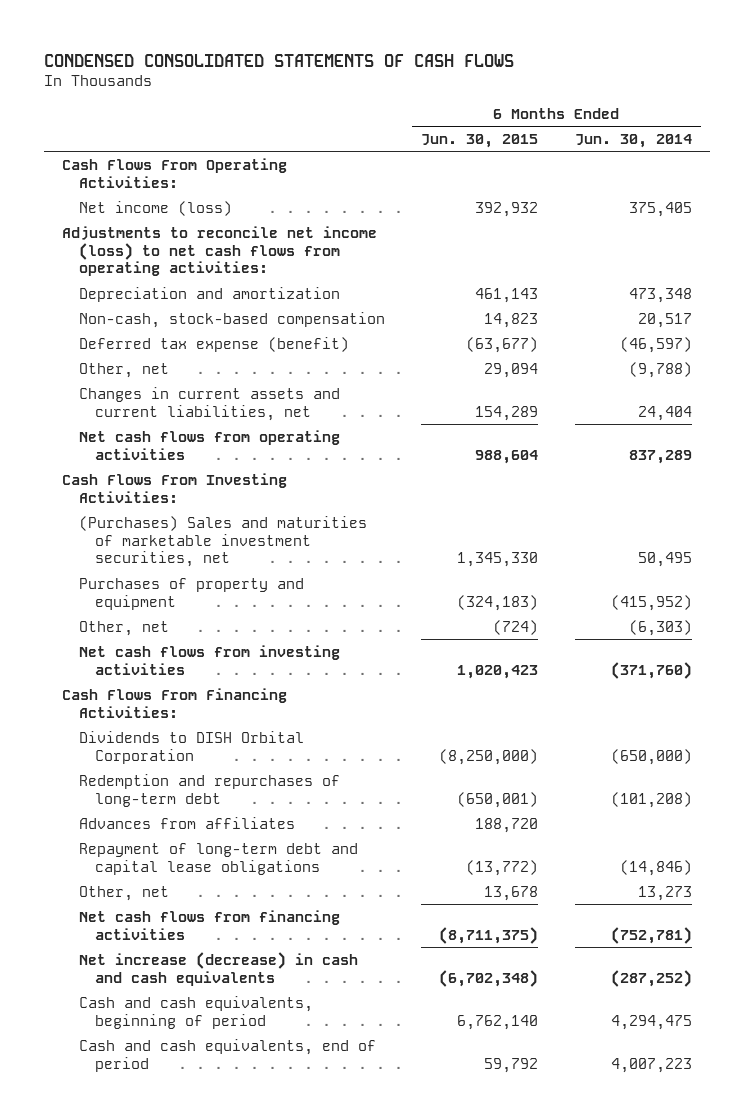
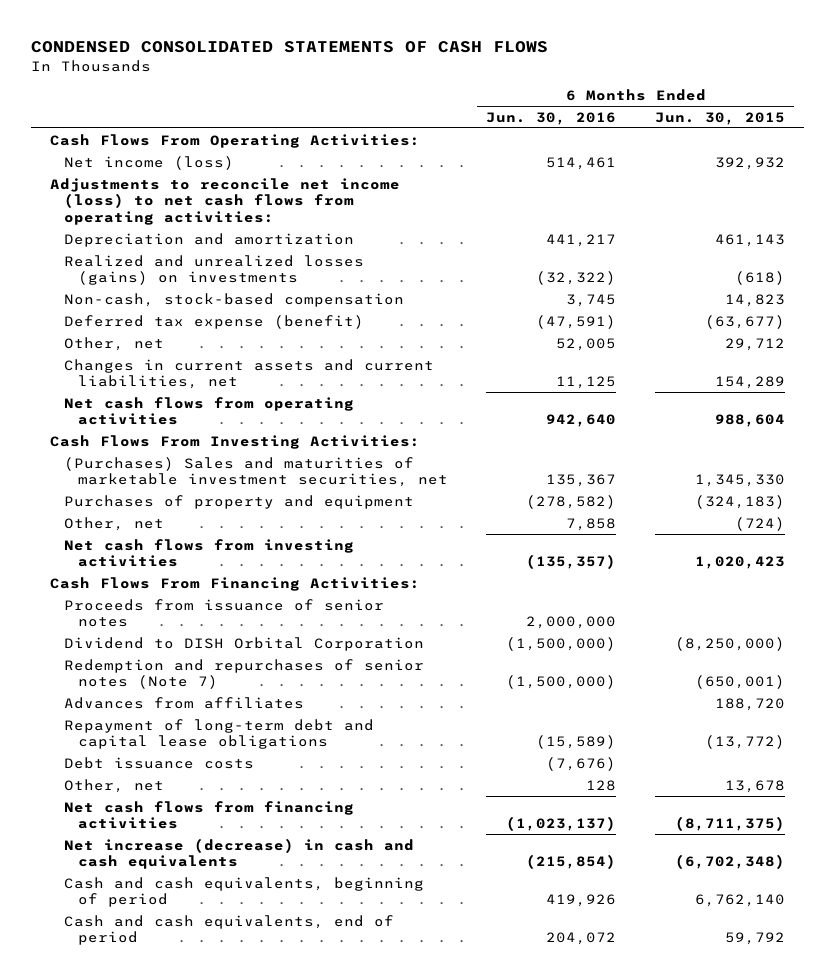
[574,134,692,149] Jun. 30, 2014 -> none
none -> [486,111,617,125] Jun. 30, 2016
none -> [64,254,365,286] Realized and unrealized losses (gains) on investments
[484,362,539,378] 29,094 -> [724,337,785,351] 29,712
none -> [64,598,385,628] Proceeds from issuance of senior notes
[78,730,304,764] Dividends to DISH Orbital Corporation -> [64,636,425,651] Dividend to DISH Orbital Corporation
[78,773,340,807] Redemption and repurchases of long-term debt -> [64,658,425,690] Redemption and repurchases of senior notes (Note 7)
none -> [64,756,255,769] Debt issuance costs

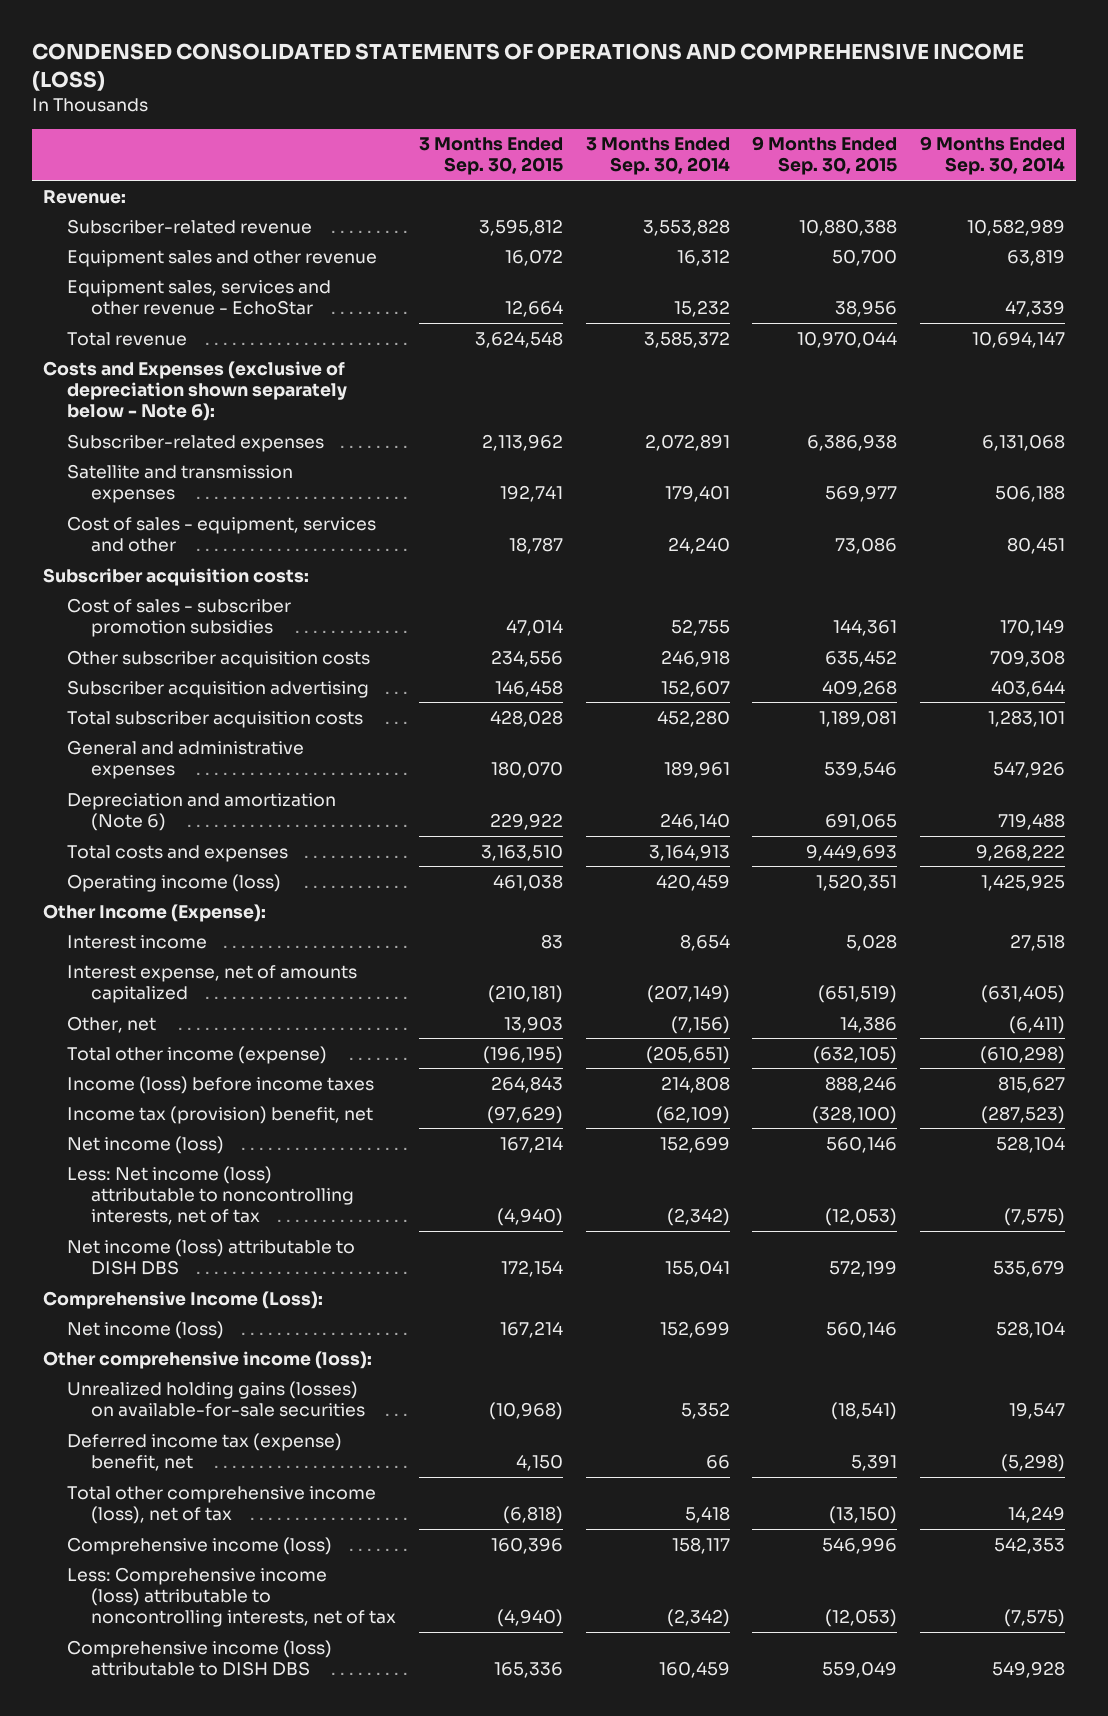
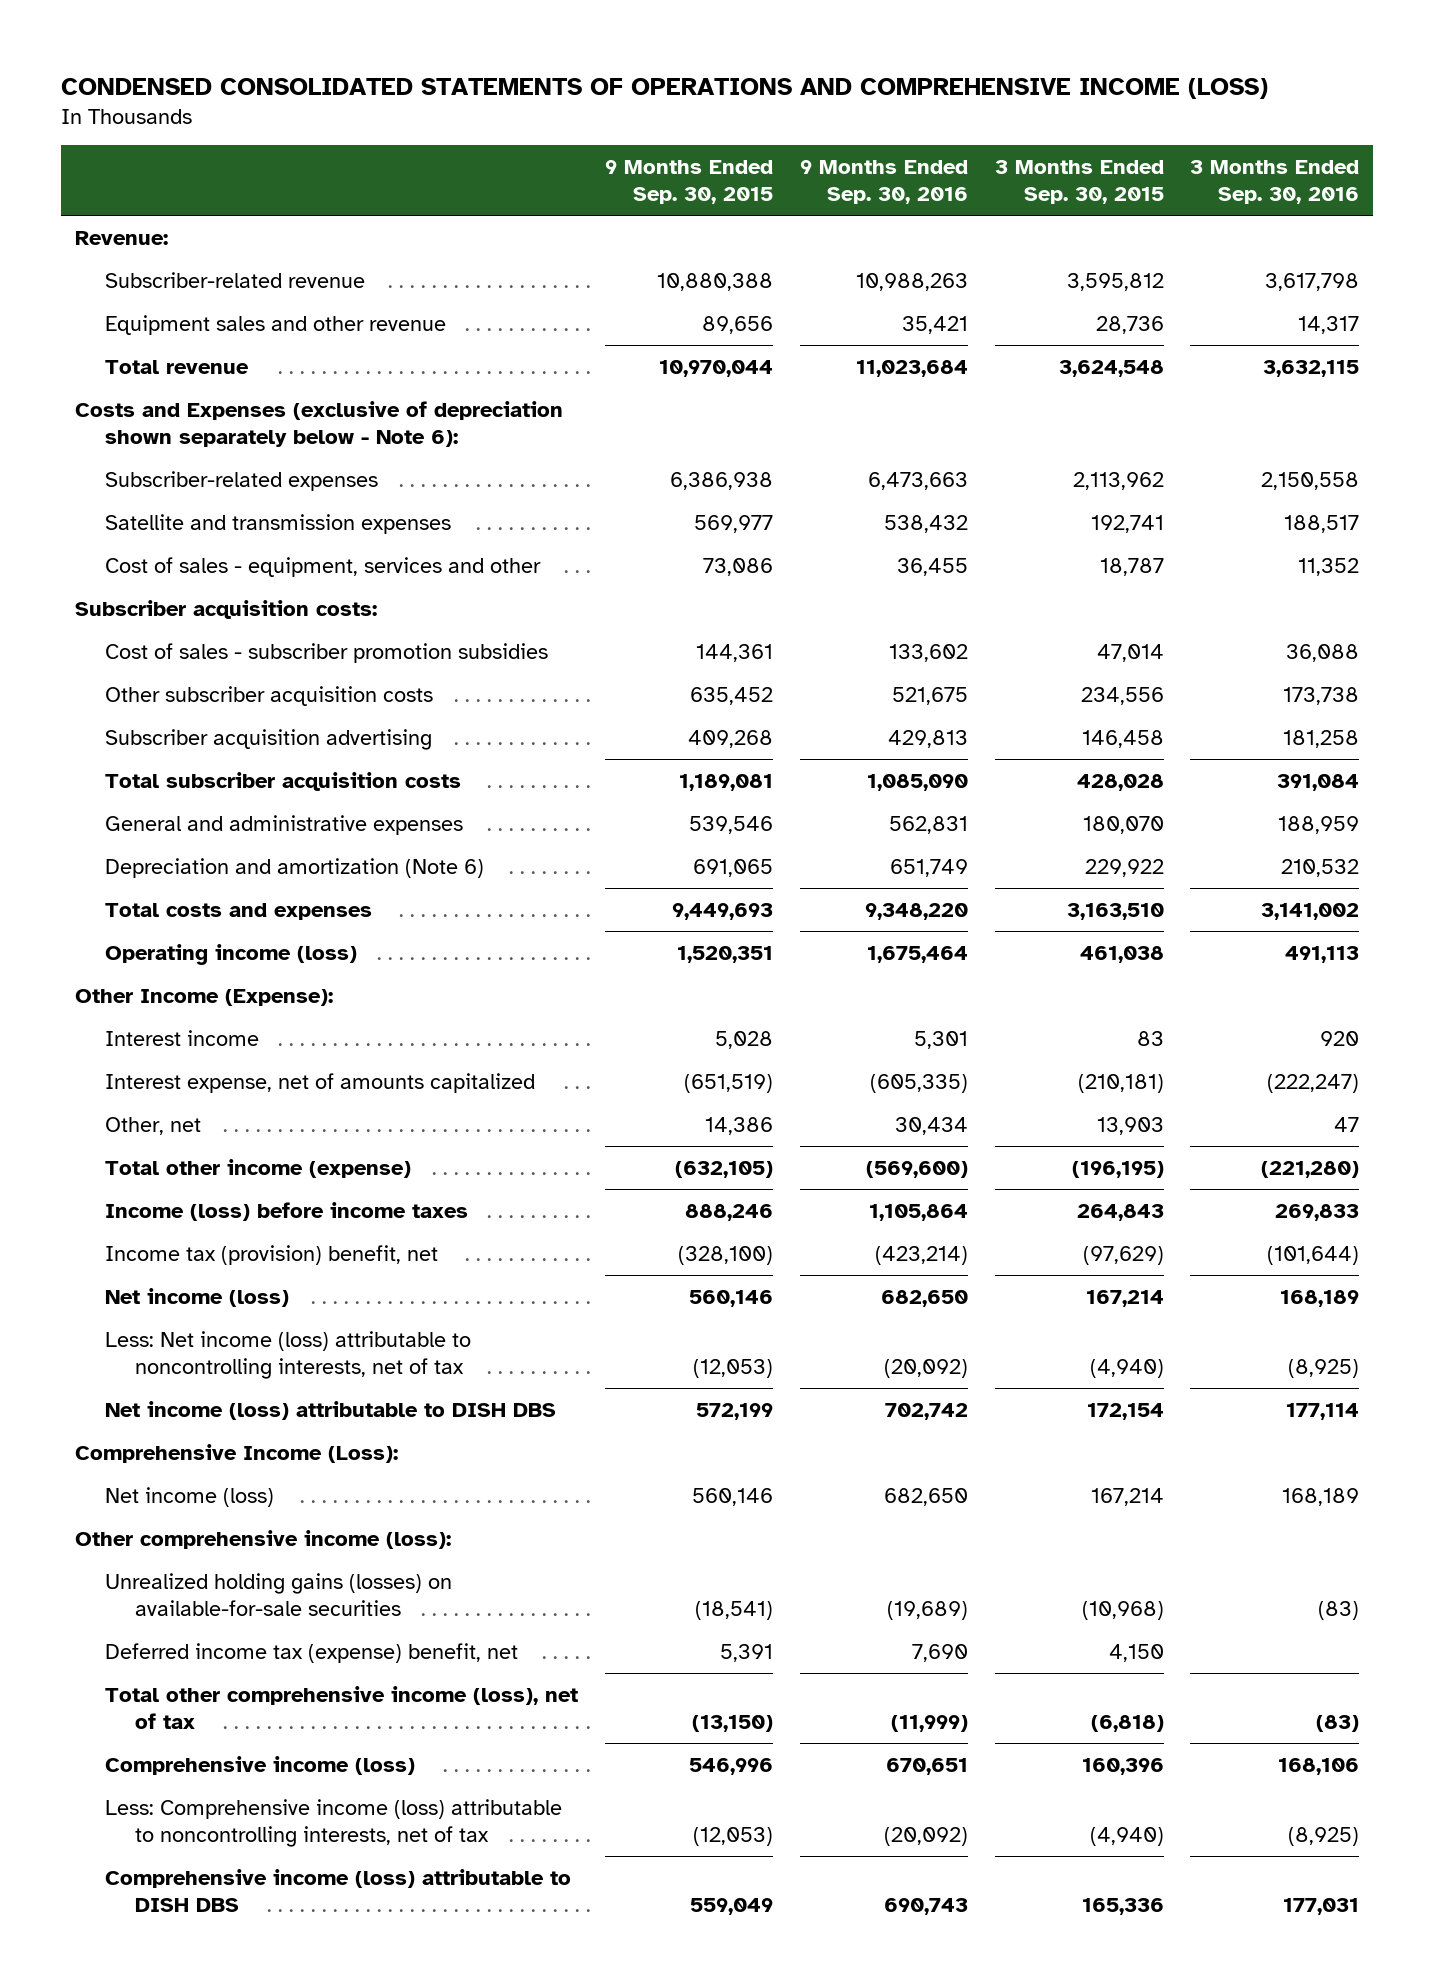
[585,137,730,176] 3 Months Ended Sep. 30, 2014 -> none
[919,136,1065,176] 9 Months Ended Sep. 30, 2014 -> none
none -> [799,160,968,204] 9 Months Ended Sep. 30, 2016
none -> [1190,160,1360,204] 3 Months Ended Sep. 30, 2016
[67,279,332,315] Equipment sales, services and other revenue - EchoStar -> none
[504,248,563,266] 16,072 -> [1095,315,1164,334] 28,736
[832,248,898,266] 50,700 -> [701,315,773,334] 89,656

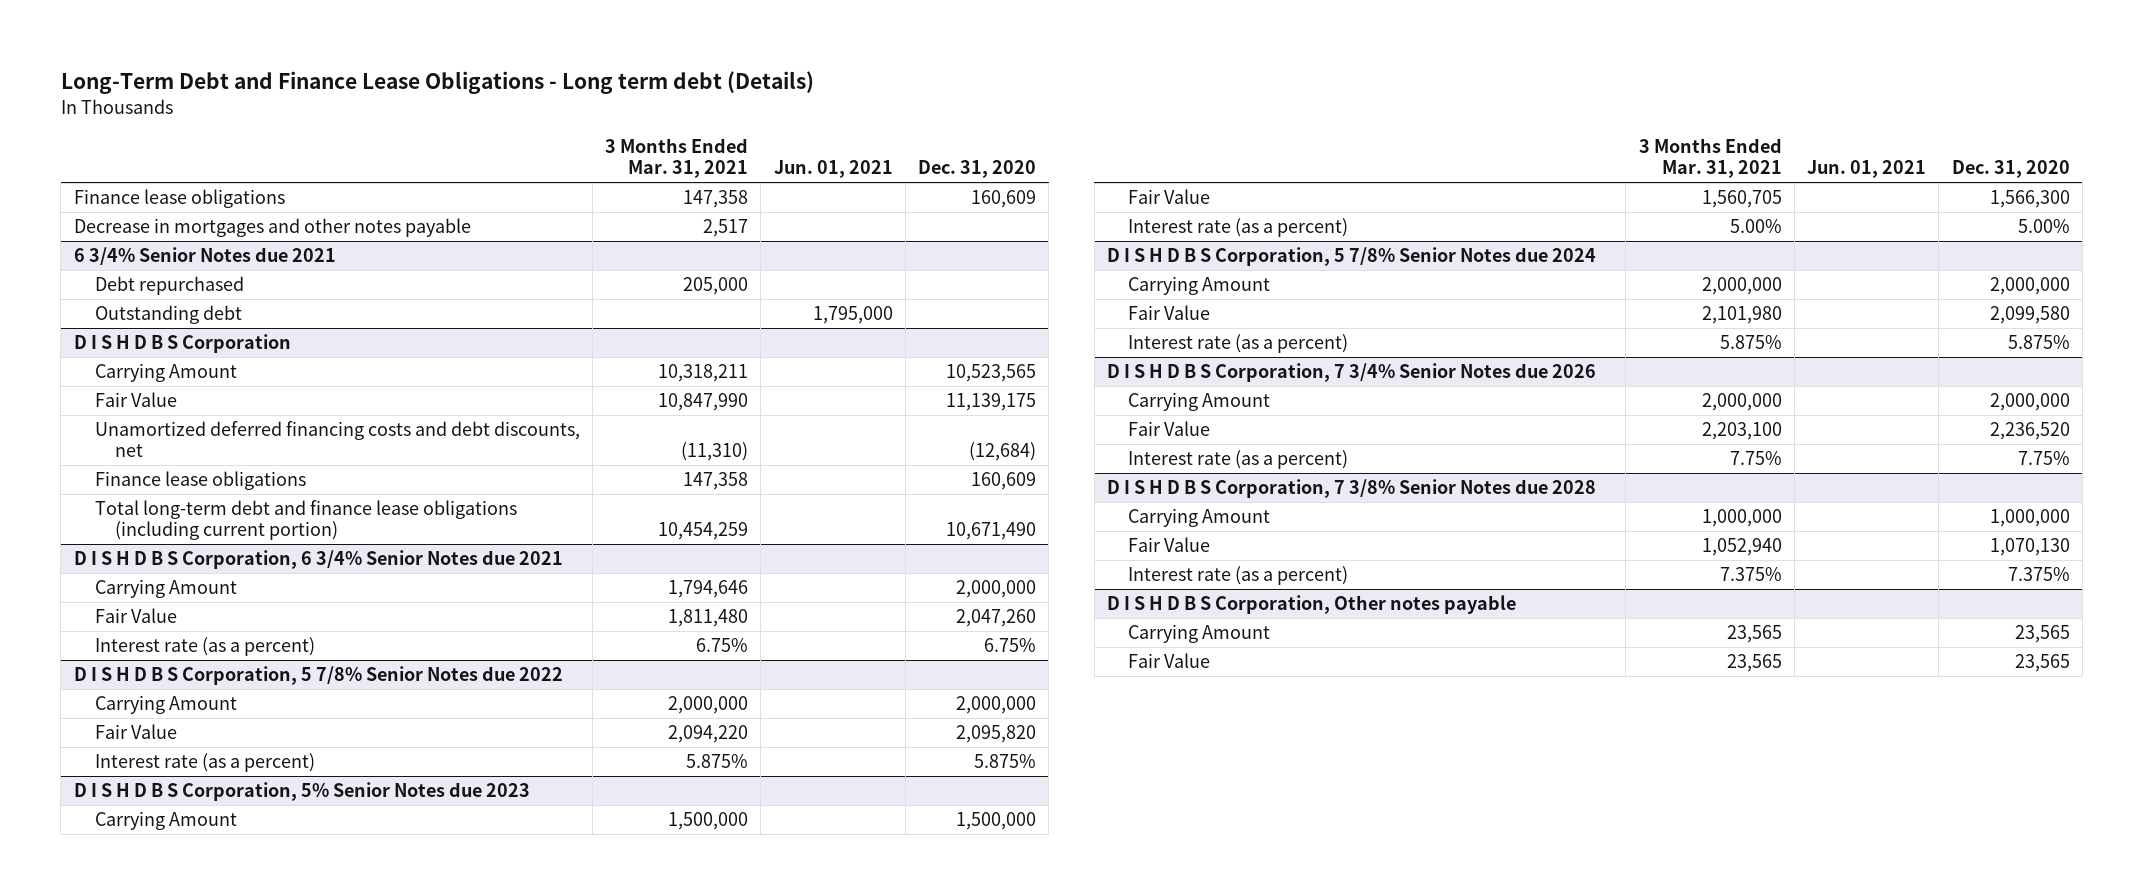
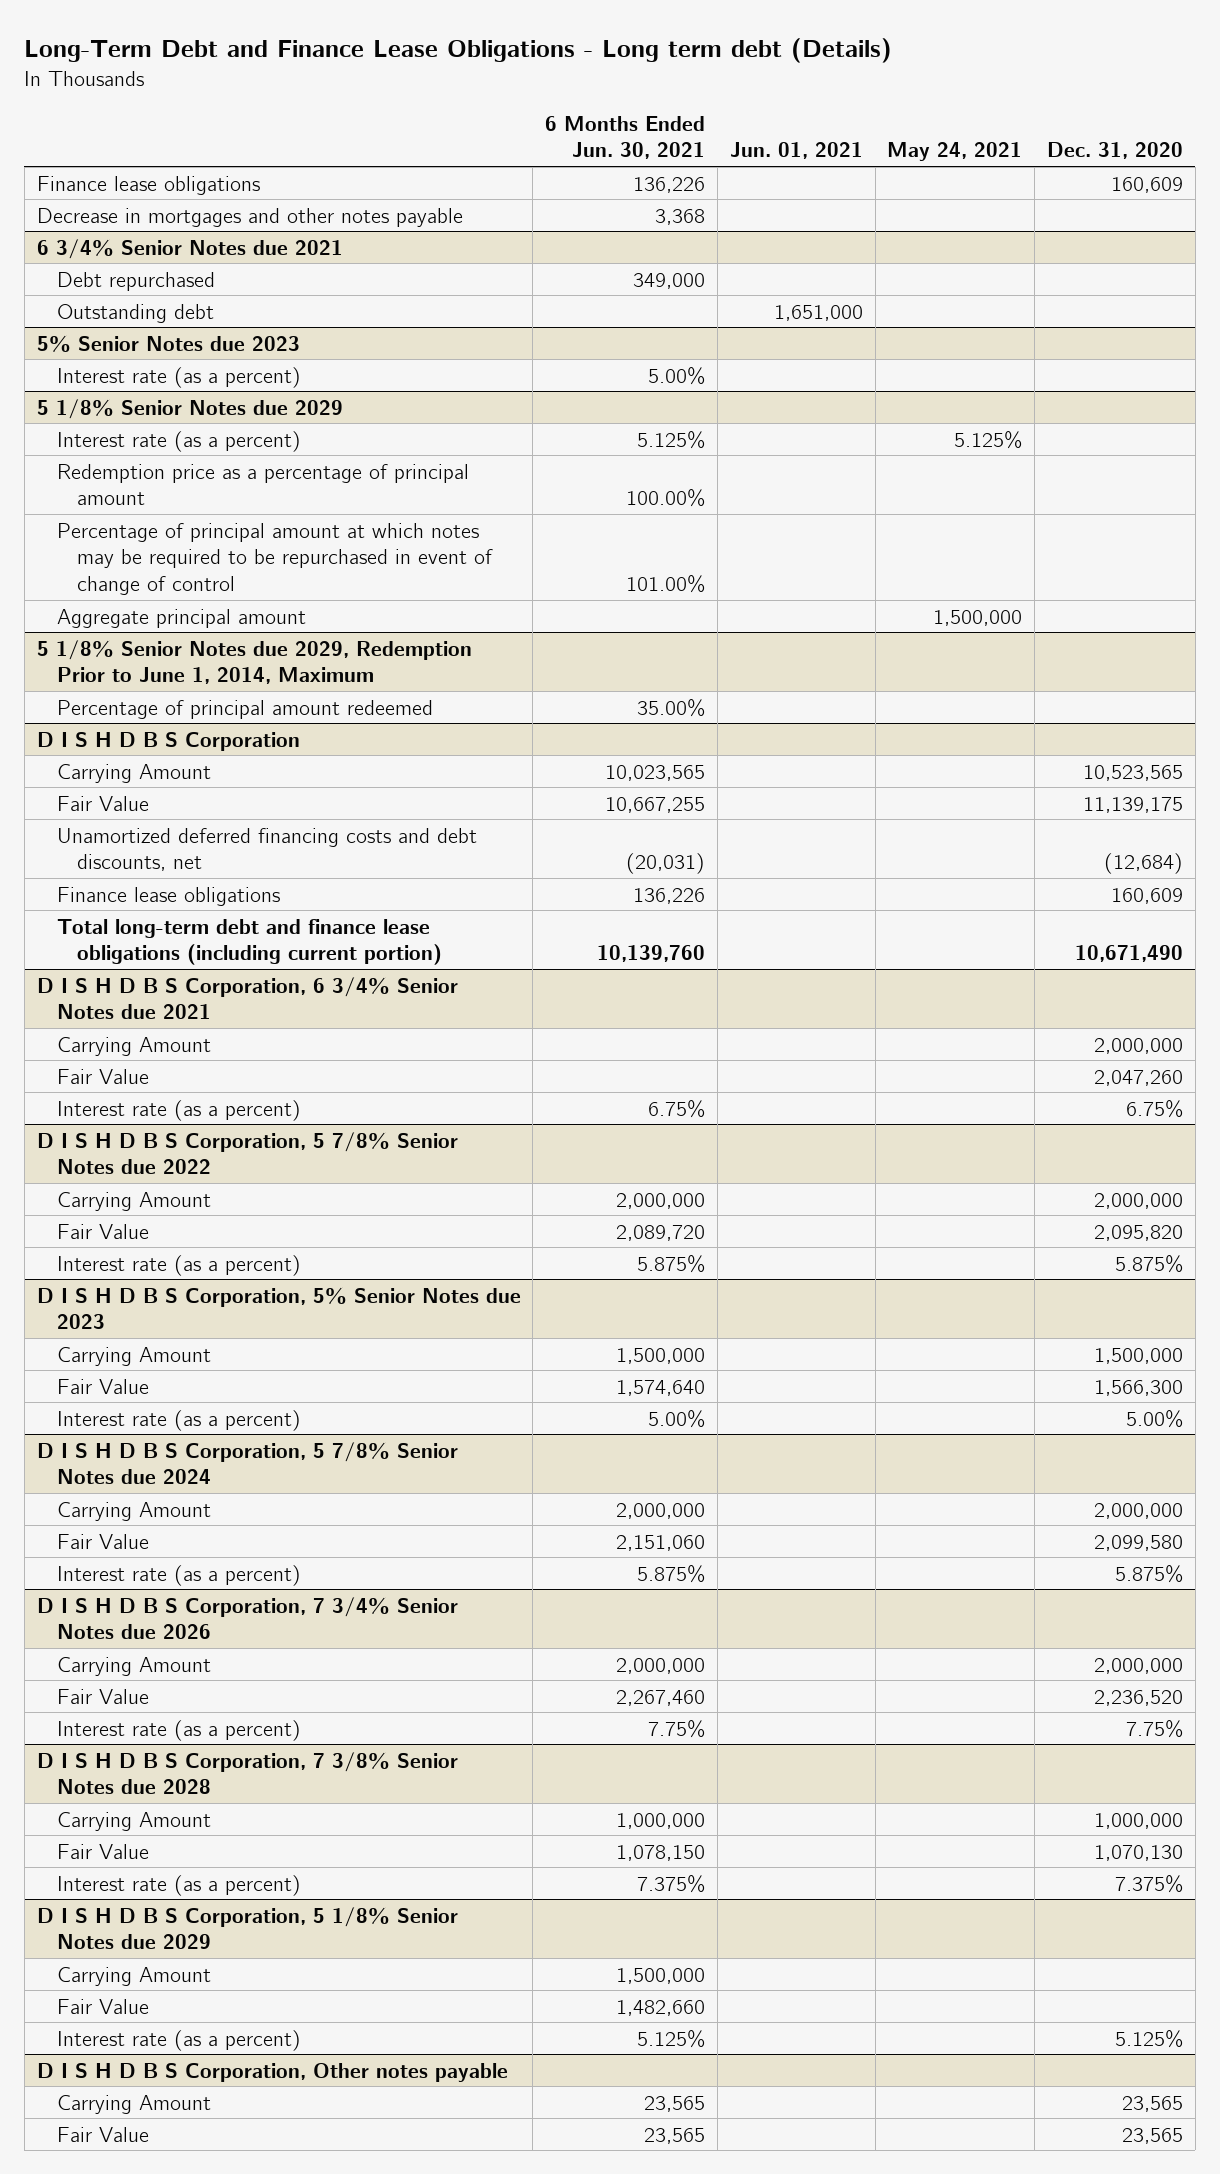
[605,137,749,179] 3 Months Ended Mar. 31, 2021 -> none
none -> [545,115,706,160] 6 Months Ended Jun. 30, 2021
none -> [887,142,1023,162] May 24, 2021
[812,306,893,325] 1,795,000 -> [773,304,863,321] 1,651,000
none -> [36,334,300,352] 5% Senior Notes due 2023
none -> [56,366,301,388] Interest rate (as a percent)
none -> [36,398,343,419] 5 1/8% Senior Notes due 2029
none -> [56,430,301,452] Interest rate (as a percent)
none -> [56,463,469,506] Redemption price as a percentage of principal amount
none -> [56,522,494,595] Percentage of principal amount at which notes may be required to be repurchased in event of change of control
none -> [56,608,306,628] Aggregate principal amount
none -> [36,639,472,685] 5 1/8% Senior Notes due 2029, Redemption Prior to June 1, 2014, Maximum
none -> [56,699,433,719] Percentage of principal amount redeemed
none -> [36,1906,458,1950] D I S H D B S Corporation, 5 1/8% Senior Notes due 2029
none -> [56,1966,211,1986] Carrying Amount
none -> [56,1998,149,2014] Fair Value
none -> [56,2029,301,2051] Interest rate (as a percent)

